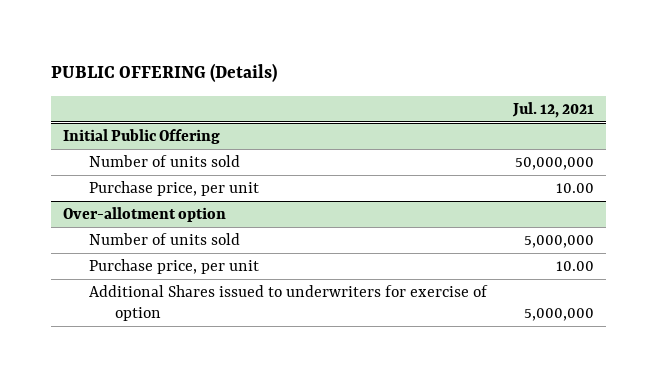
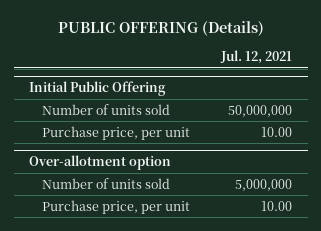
[89,284,489,321] Additional Shares issued to underwriters for exercise of option -> none

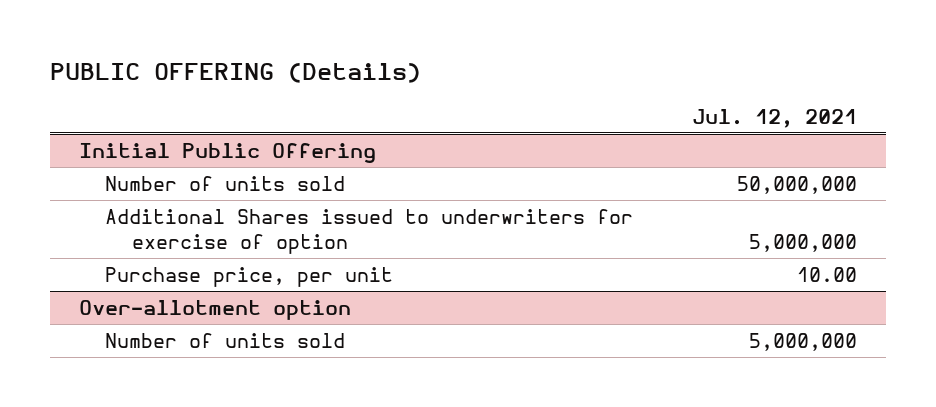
none -> [105,208,634,255] Additional Shares issued to underwriters for exercise of option
[41,199,190,214] Purchase price, per unit -> none

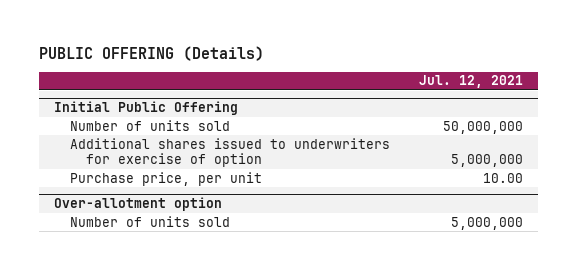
[105,208,634,255] Additional Shares issued to underwriters for exercise of option -> [69,137,390,168] Additional shares issued to underwriters for exercise of option

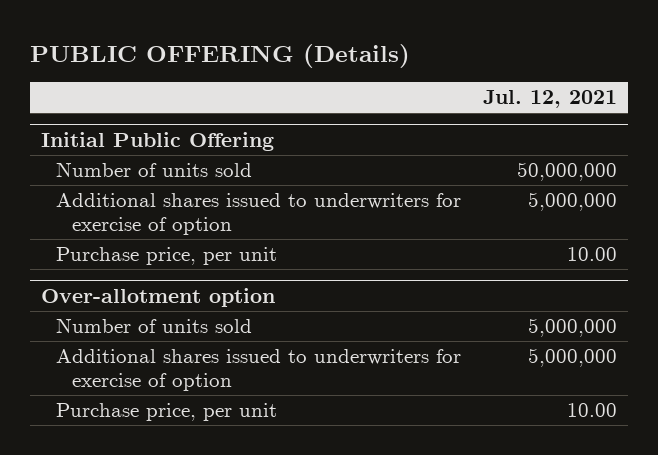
none -> [56,349,462,391] Additional shares issued to underwriters for exercise of option
none -> [56,403,278,422] Purchase price, per unit

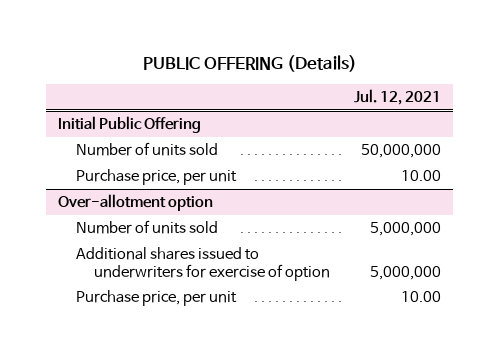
[56,193,462,235] Additional shares issued to underwriters for exercise of option -> none

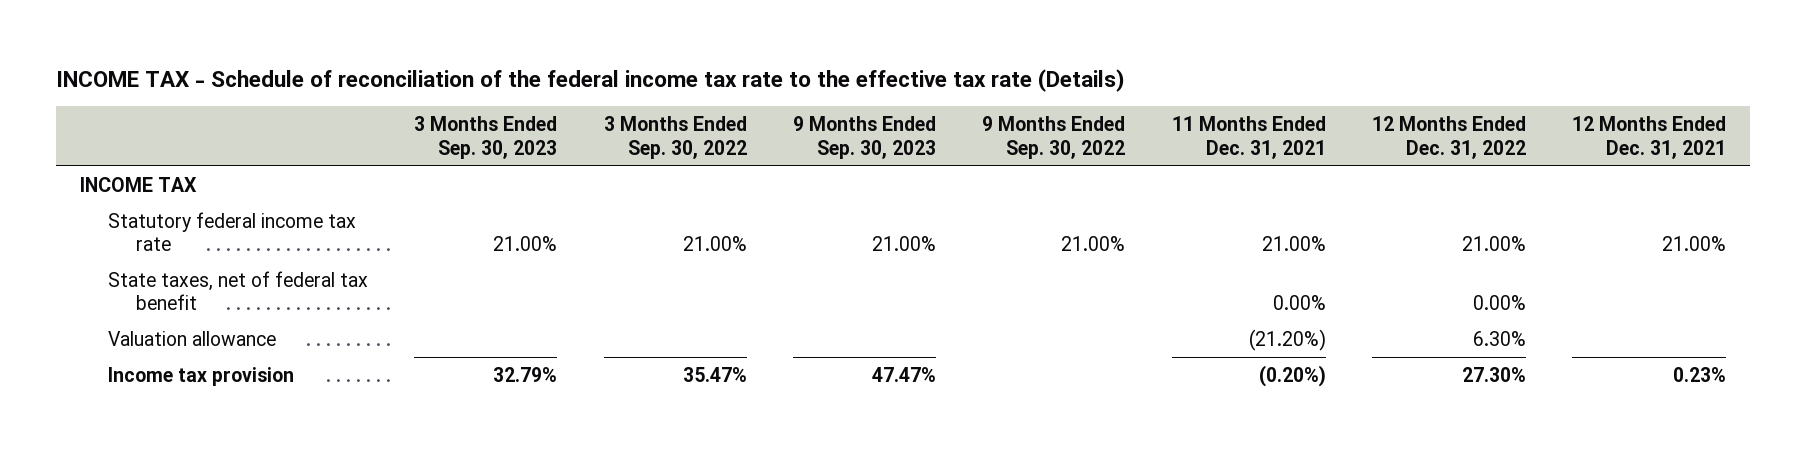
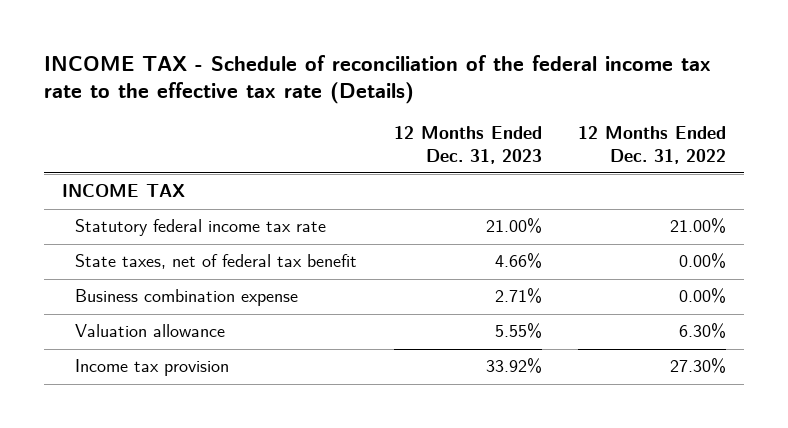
[414,116,558,159] 3 Months Ended Sep. 30, 2023 -> none
[603,116,747,159] 3 Months Ended Sep. 30, 2022 -> none
[793,116,937,159] 9 Months Ended Sep. 30, 2023 -> none
[982,116,1126,159] 9 Months Ended Sep. 30, 2022 -> none
[1171,116,1326,159] 11 Months Ended Dec. 31, 2021 -> none
[1572,116,1727,159] 12 Months Ended Dec. 31, 2021 -> none
none -> [393,126,542,164] 12 Months Ended Dec. 31, 2023
none -> [75,289,299,307] Business combination expense

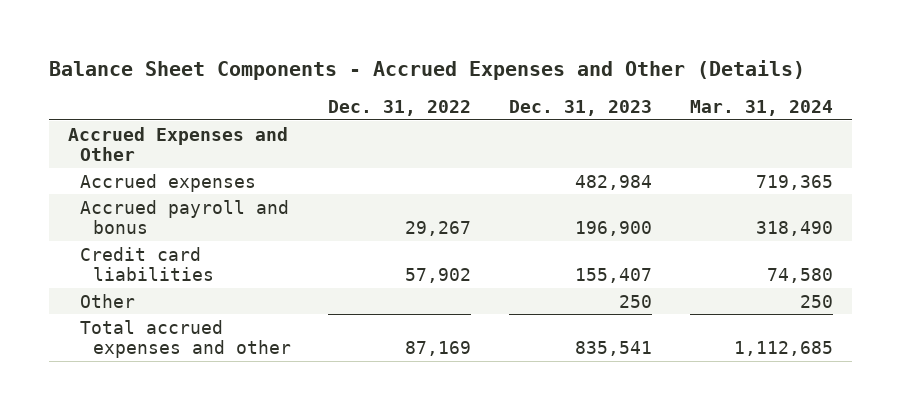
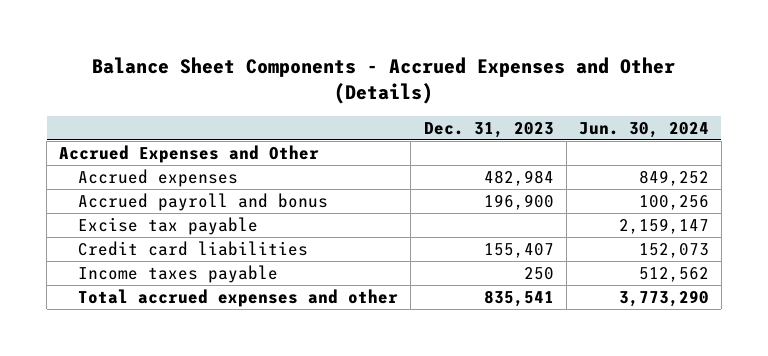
[328,99,472,116] Dec. 31, 2022 -> none
[689,99,833,116] Mar. 31, 2024 -> none
none -> [578,121,709,138] Jun. 30, 2024
none -> [78,216,259,235] Excise tax payable
[80,293,136,308] Other -> none
none -> [78,264,279,283] Income taxes payable

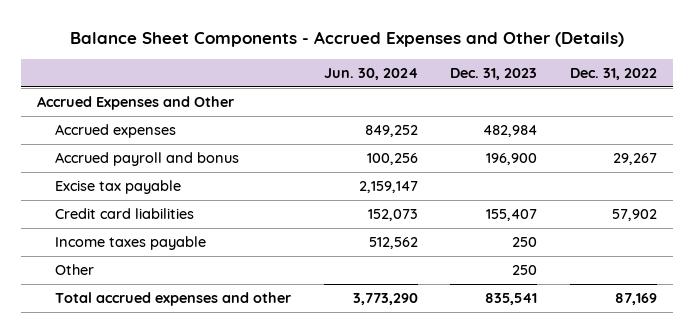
none -> [569,67,657,80] Dec. 31, 2022
none -> [55,264,95,276] Other

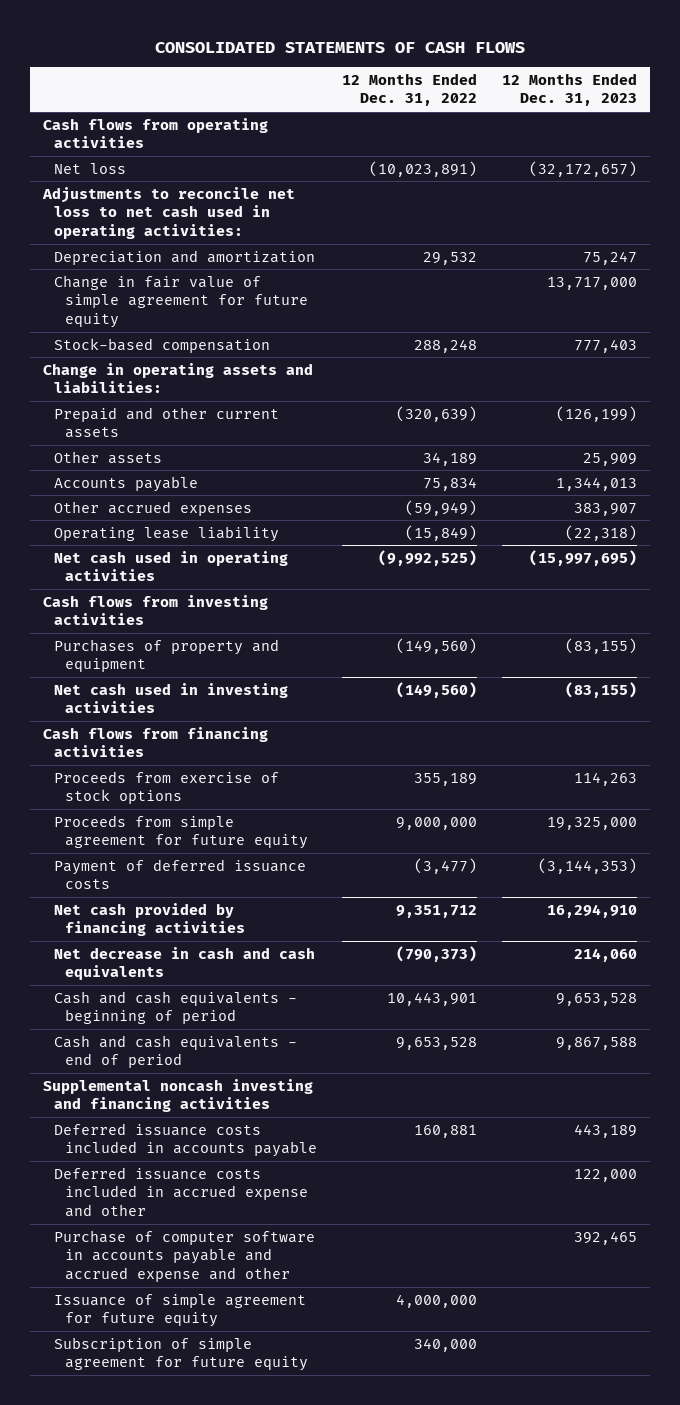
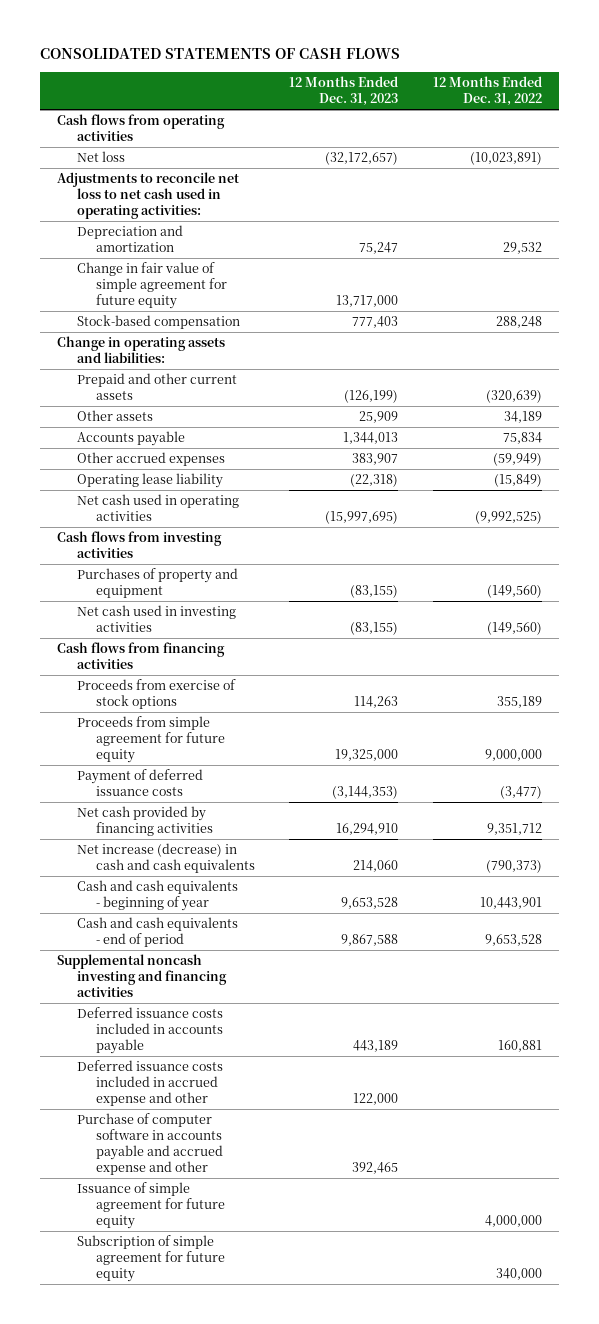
[53,946,315,981] Net decrease in cash and cash equivalents -> [76,843,256,874] Net increase (decrease) in cash and cash equivalents
[53,990,297,1025] Cash and cash equivalents - beginning of period -> [76,880,238,912] Cash and cash equivalents - beginning of year

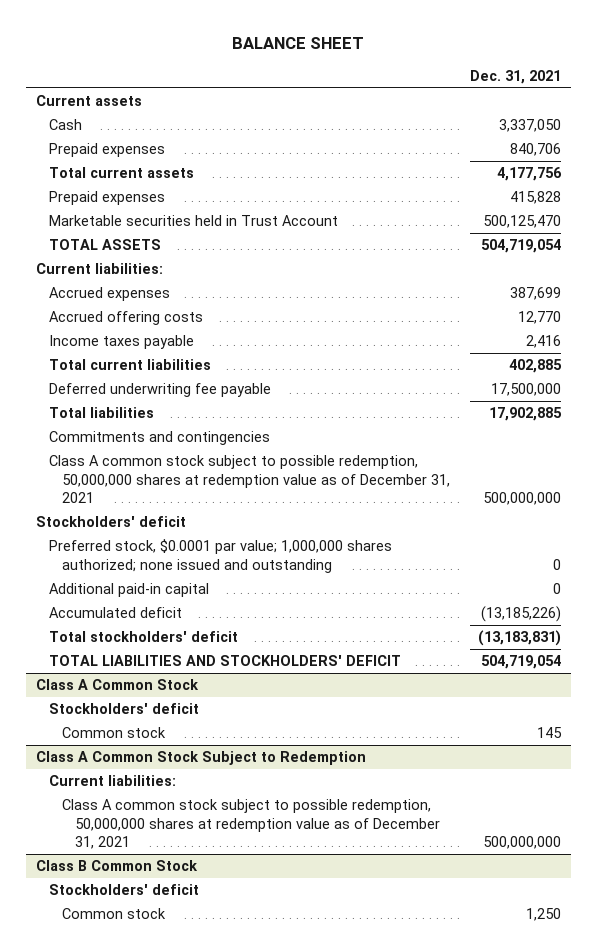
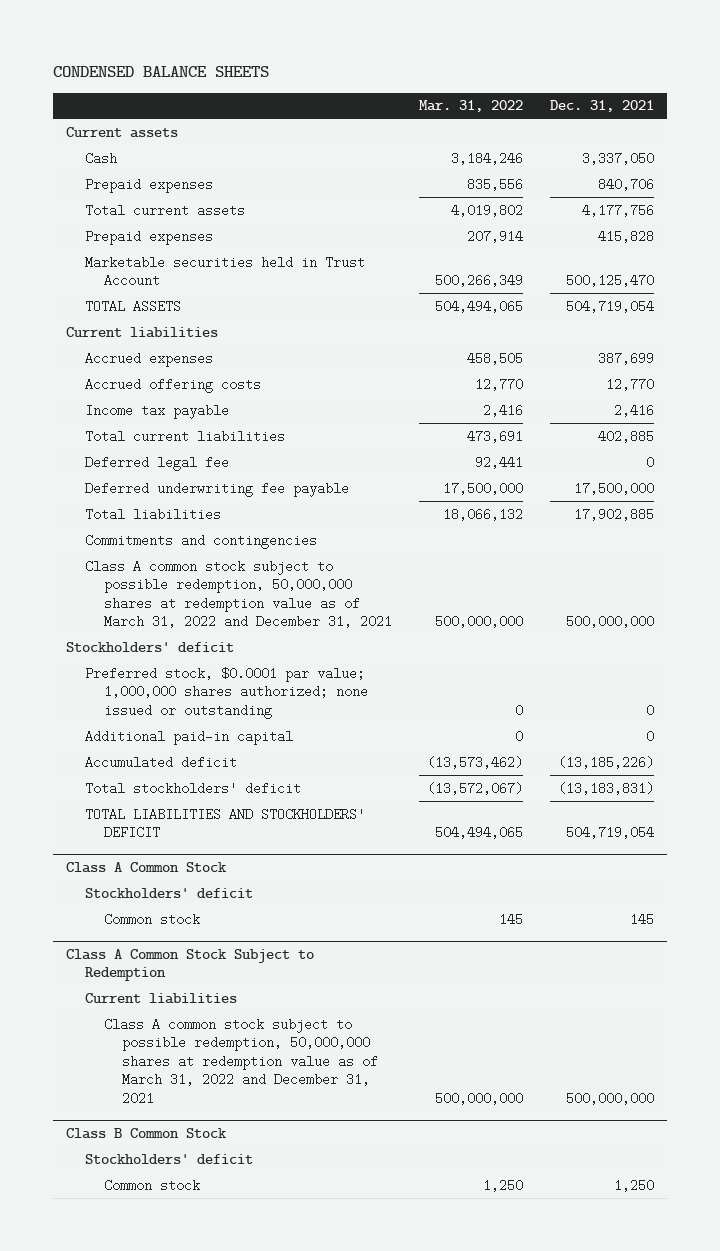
[232,36,365,49] BALANCE SHEET -> [52,66,269,78] CONDENSED BALANCE SHEETS
none -> [418,100,523,113] Mar. 31, 2022
[35,263,163,275] Current liabilities: -> [66,326,219,338] Current liabilities
[49,335,195,350] Income taxes payable -> [84,403,229,419] Income tax payable
none -> [84,455,229,471] Deferred legal fee
[49,455,451,504] Class A common stock subject to possible redemption, 50,000,000 shares at redemption value as of December 31, 2021 -> [84,559,392,629] Class A common stock subject to possible redemption, 50,000,000 shares at redemption value as of March 31, 2022 and December 31, 2021
[49,539,393,573] Preferred stock, $0.0001 par value; 1,000,000 shares authorized; none issued and outstanding -> [84,666,368,719] Preferred stock, $0.0001 par value; 1,000,000 shares authorized; none issued or outstanding
[49,775,177,787] Current liabilities: -> [84,992,237,1004] Current liabilities
[62,799,441,850] Class A common stock subject to possible redemption, 50,000,000 shares at redemption value as of December 31, 2021 -> [103,1017,379,1105] Class A common stock subject to possible redemption, 50,000,000 shares at redemption value as of March 31, 2022 and December 31, 2021

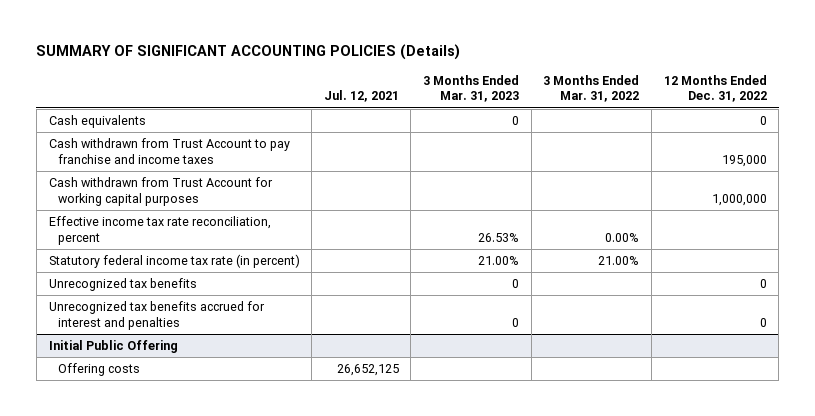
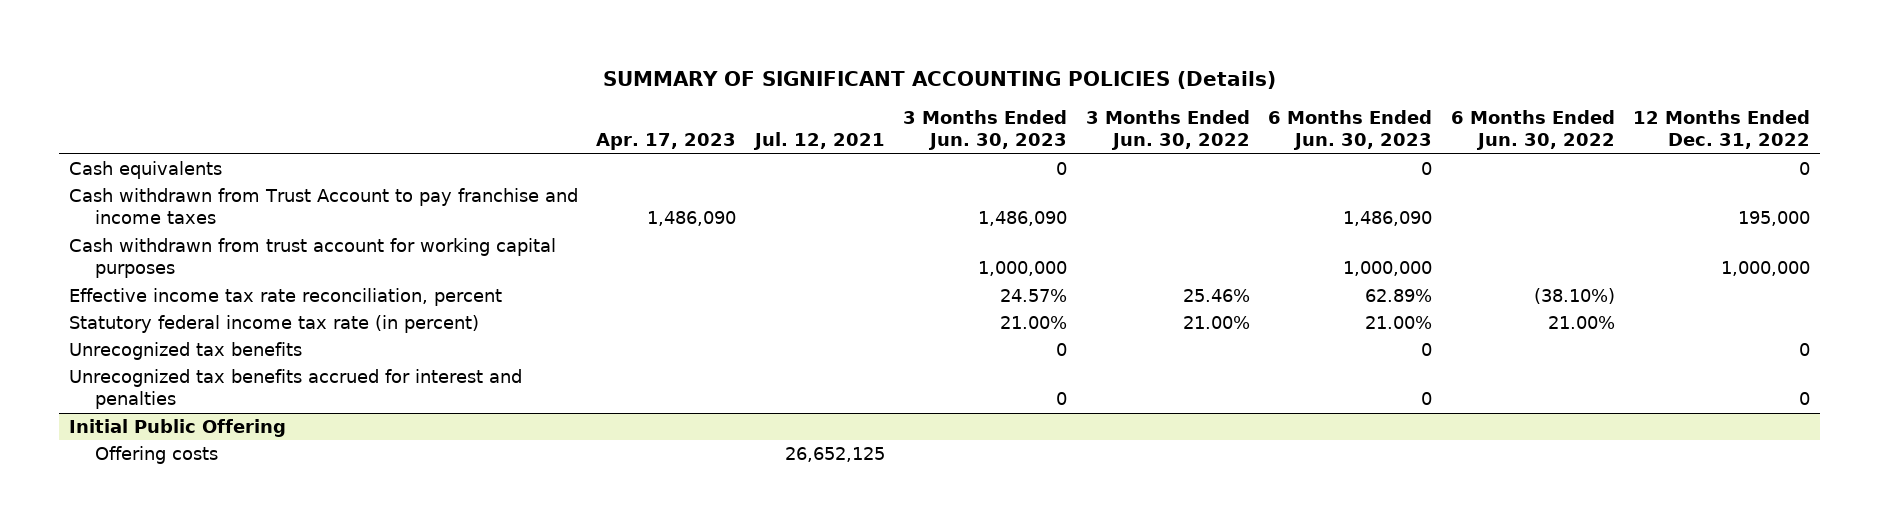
[423,74,520,103] 3 Months Ended Mar. 31, 2023 -> none
[543,74,640,103] 3 Months Ended Mar. 31, 2022 -> none
none -> [596,133,737,151] Apr. 17, 2023
none -> [903,109,1068,151] 3 Months Ended Jun. 30, 2023
none -> [1085,109,1250,151] 3 Months Ended Jun. 30, 2022
none -> [1268,109,1433,151] 6 Months Ended Jun. 30, 2023
none -> [1450,109,1615,151] 6 Months Ended Jun. 30, 2022
[48,177,273,206] Cash withdrawn from Trust Account for working capital purposes -> [68,237,556,279] Cash withdrawn from trust account for working capital purposes

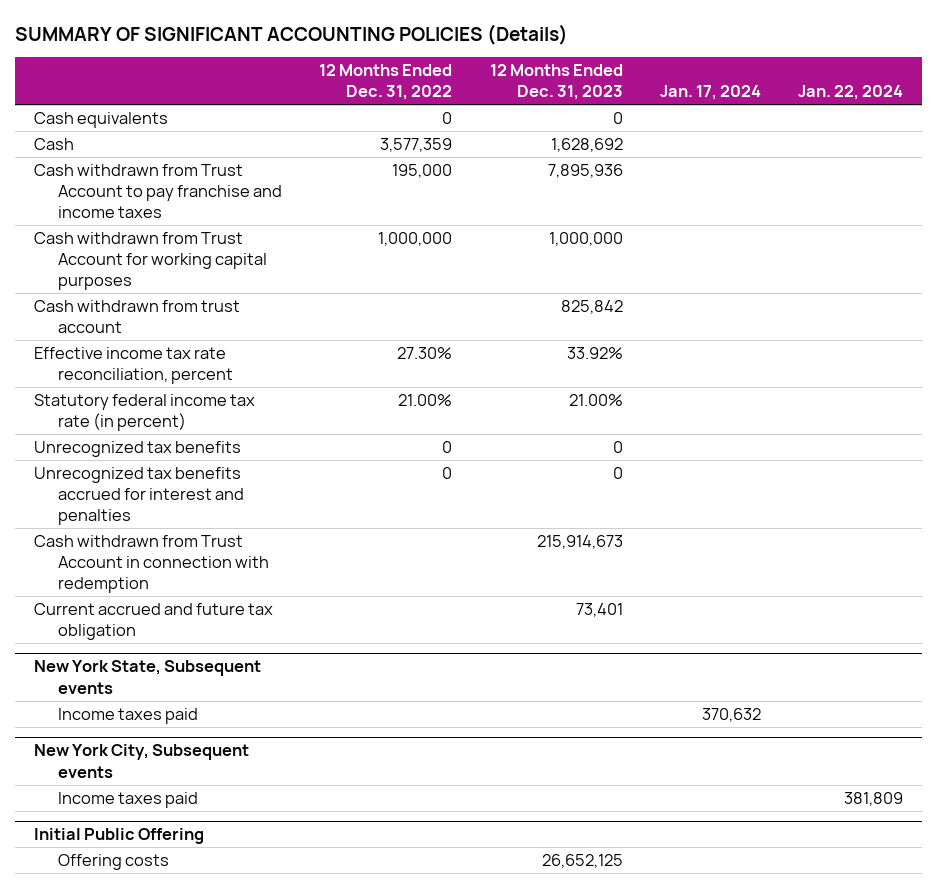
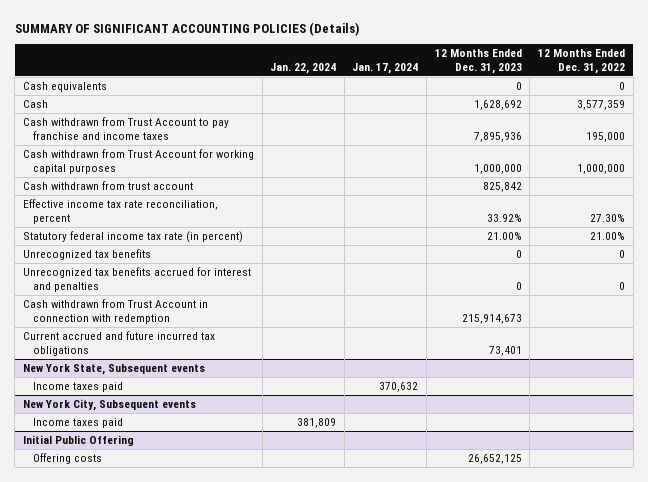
[33,602,273,641] Current accrued and future tax obligation -> [23,330,216,357] Current accrued and future incurred tax obligations

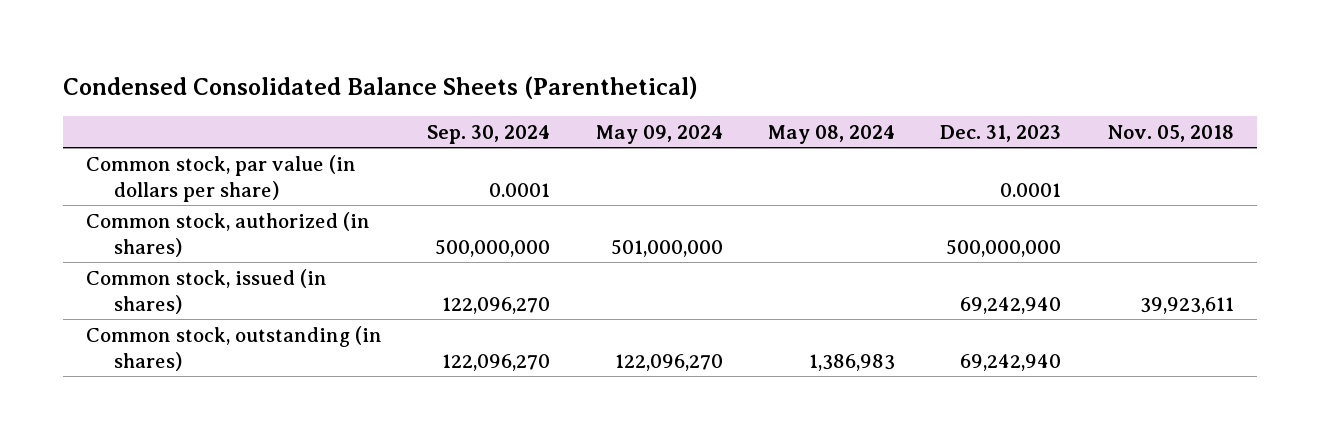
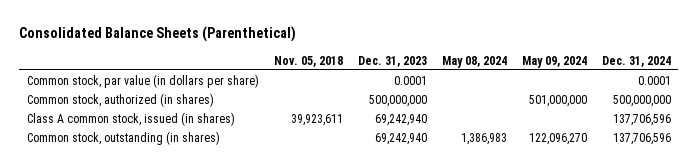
[62,76,698,100] Condensed Consolidated Balance Sheets (Parenthetical) -> [19,26,297,43] Consolidated Balance Sheets (Parenthetical)
[427,124,551,144] Sep. 30, 2024 -> none
none -> [601,55,671,67] Dec. 31, 2024
[85,268,327,314] Common stock, issued (in shares) -> [26,112,235,127] Class A common stock, issued (in shares)

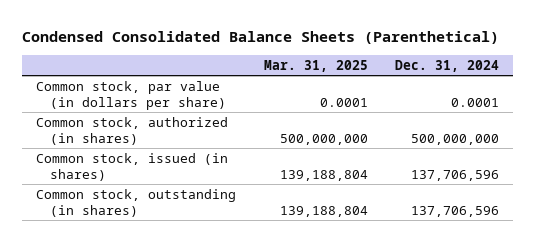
[19,26,297,43] Consolidated Balance Sheets (Parenthetical) -> [22,31,500,45] Condensed Consolidated Balance Sheets (Parenthetical)
[273,55,343,67] Nov. 05, 2018 -> none
[357,55,427,67] Dec. 31, 2023 -> none
[441,55,507,68] May 08, 2024 -> none
[521,55,587,68] May 09, 2024 -> none
none -> [263,59,368,72] Mar. 31, 2025
[26,112,235,127] Class A common stock, issued (in shares) -> [35,152,228,181] Common stock, issued (in shares)

